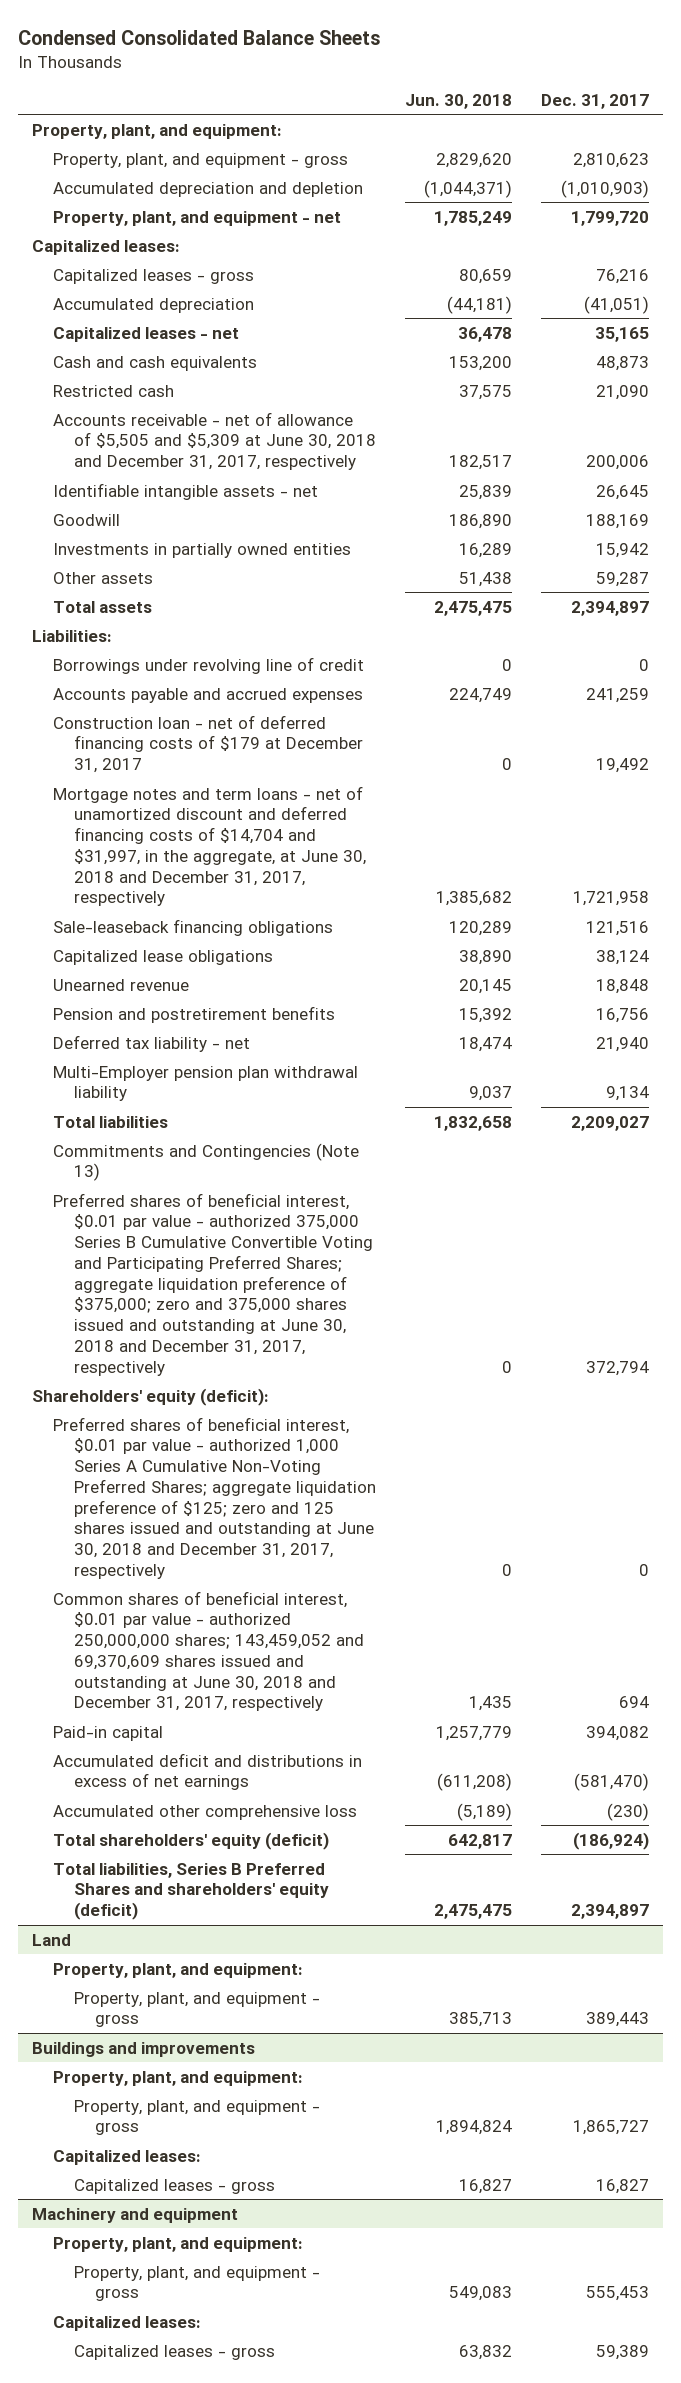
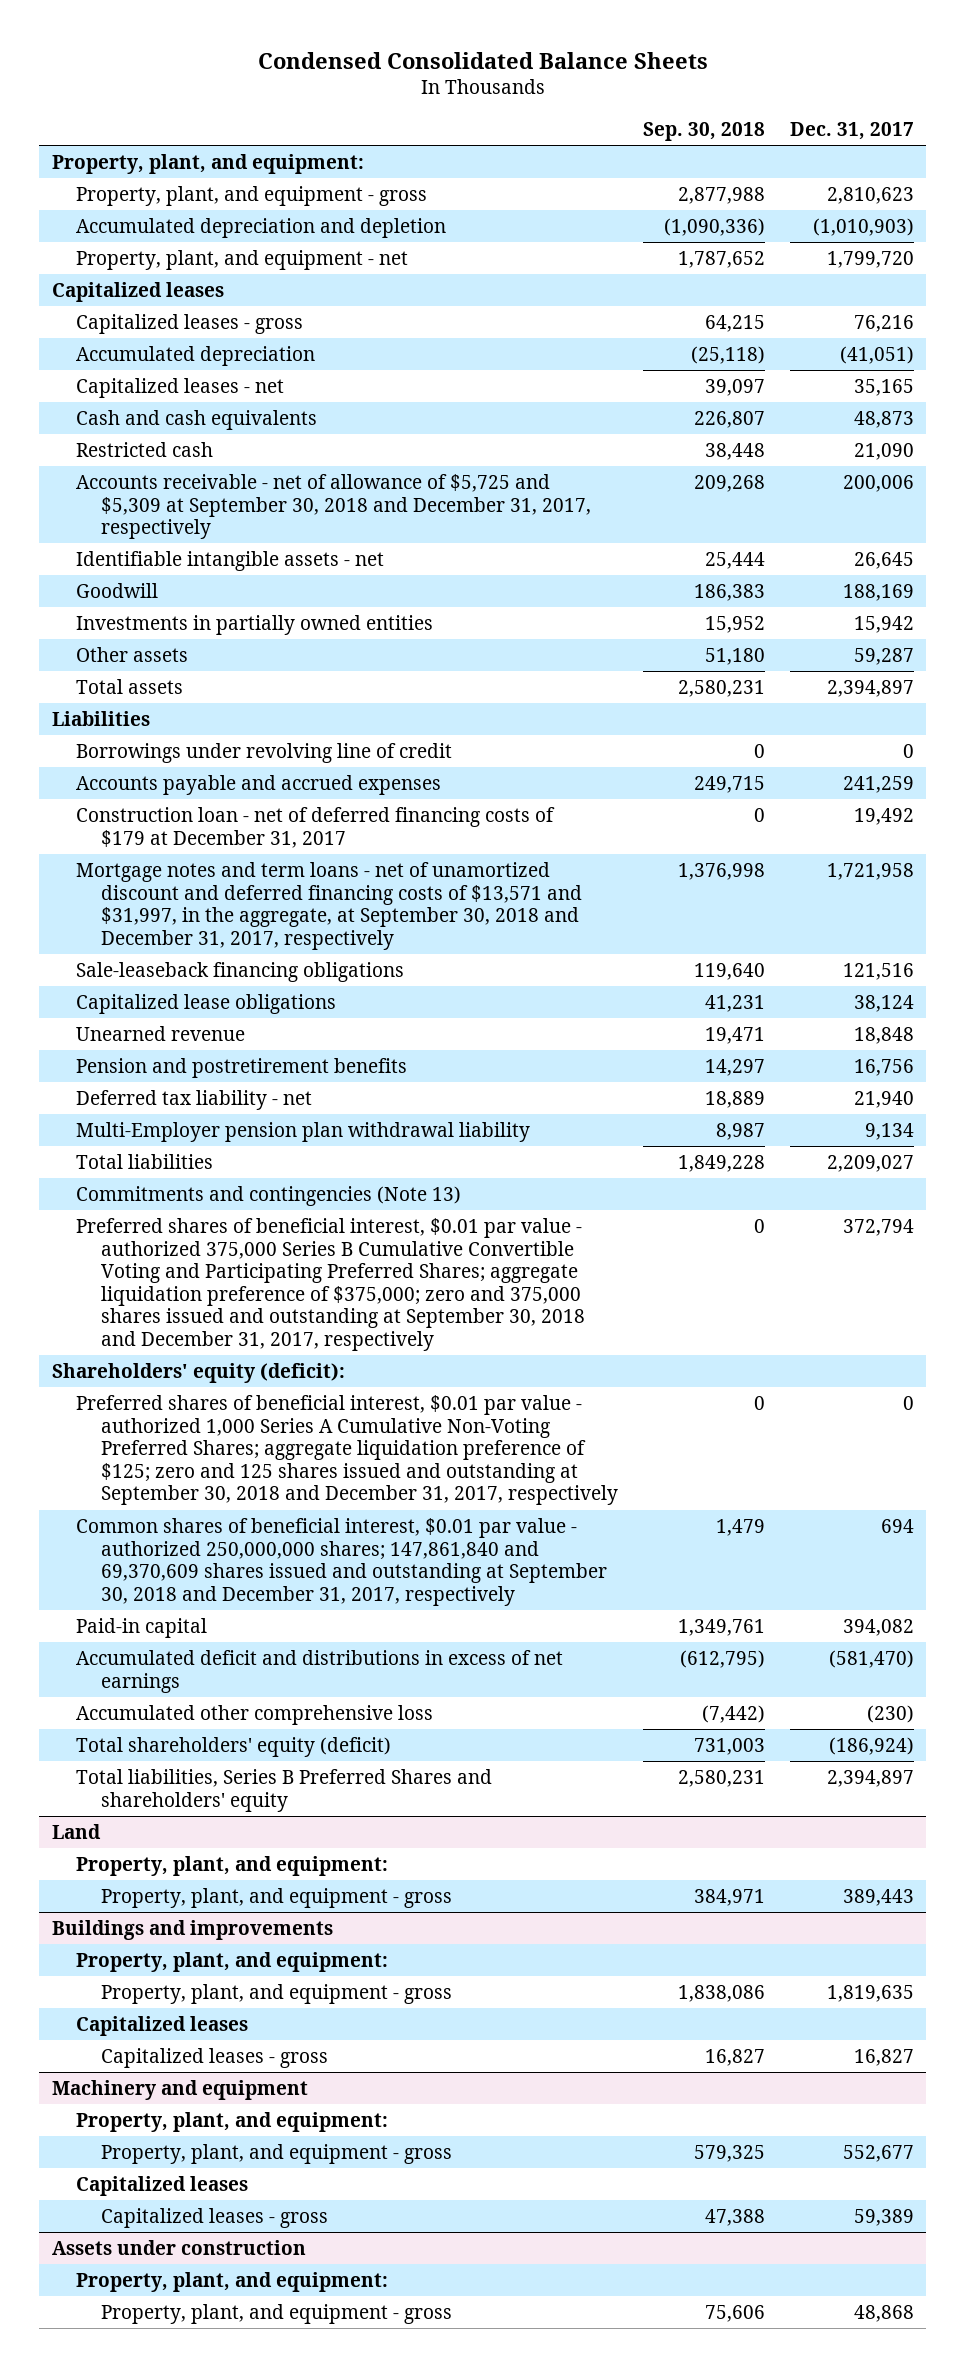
[404,93,512,109] Jun. 30, 2018 -> none
none -> [642,122,765,142] Sep. 30, 2018
[32,239,181,255] Capitalized leases: -> [51,281,224,302] Capitalized leases
[53,411,377,471] Accounts receivable - net of allowance of $5,505 and $5,309 at June 30, 2018 and December 31, 2017, respectively -> [76,473,592,540] Accounts receivable - net of allowance of $5,725 and $5,309 at September 30, 2018 and December 31, 2017, respectively
[32,629,113,642] Liabilities: -> [51,710,150,726] Liabilities
[53,785,367,907] Mortgage notes and term loans - net of unamortized discount and deferred financing costs of $14,704 and $31,997, in the aggregate, at June 30, 2018 and December 31, 2017, respectively -> [76,861,583,950] Mortgage notes and term loans - net of unamortized discount and deferred financing costs of $13,571 and $31,997, in the aggregate, at September 30, 2018 and December 31, 2017, respectively
[53,1142,360,1182] Commitments and Contingencies (Note 13) -> [76,1185,462,1206] Commitments and contingencies (Note 13)
[53,1192,374,1376] Preferred shares of beneficial interest, $0.01 par value - authorized 375,000 Series B Cumulative Convertible Voting and Participating Preferred Shares; aggregate liquidation preference of $375,000; zero and 375,000 shares issued and outstanding at June 30, 2018 and December 31, 2017, respectively -> [76,1217,586,1352] Preferred shares of beneficial interest, $0.01 par value - authorized 375,000 Series B Cumulative Convertible Voting and Participating Preferred Shares; aggregate liquidation preference of $375,000; zero and 375,000 shares issued and outstanding at September 30, 2018 and December 31, 2017, respectively
[53,1416,377,1579] Preferred shares of beneficial interest, $0.01 par value - authorized 1,000 Series A Cumulative Non-Voting Preferred Shares; aggregate liquidation preference of $125; zero and 125 shares issued and outstanding at June 30, 2018 and December 31, 2017, respectively -> [76,1394,619,1506] Preferred shares of beneficial interest, $0.01 par value - authorized 1,000 Series A Cumulative Non-Voting Preferred Shares; aggregate liquidation preference of $125; zero and 125 shares issued and outstanding at September 30, 2018 and December 31, 2017, respectively
[53,1590,365,1712] Common shares of beneficial interest, $0.01 par value - authorized 250,000,000 shares; 143,459,052 and 69,370,609 shares issued and outstanding at June 30, 2018 and December 31, 2017, respectively -> [76,1517,608,1606] Common shares of beneficial interest, $0.01 par value - authorized 250,000,000 shares; 147,861,840 and 69,370,609 shares issued and outstanding at September 30, 2018 and December 31, 2017, respectively
[53,1862,330,1921] Total liabilities, Series B Preferred Shares and shareholders' equity (deficit) -> [76,1768,493,1812] Total liabilities, Series B Preferred Shares and shareholders' equity
[572,2120,649,2136] 1,865,727 -> [826,1984,914,2002] 1,819,635
[53,2149,202,2165] Capitalized leases: -> [76,2015,249,2036] Capitalized leases
[585,2286,649,2302] 555,453 -> [842,2144,914,2162] 552,677
[53,2315,202,2331] Capitalized leases: -> [76,2175,249,2196] Capitalized leases
none -> [51,2239,306,2255] Assets under construction
none -> [76,2271,389,2292] Property, plant, and equipment:
none -> [101,2303,453,2324] Property, plant, and equipment - gross

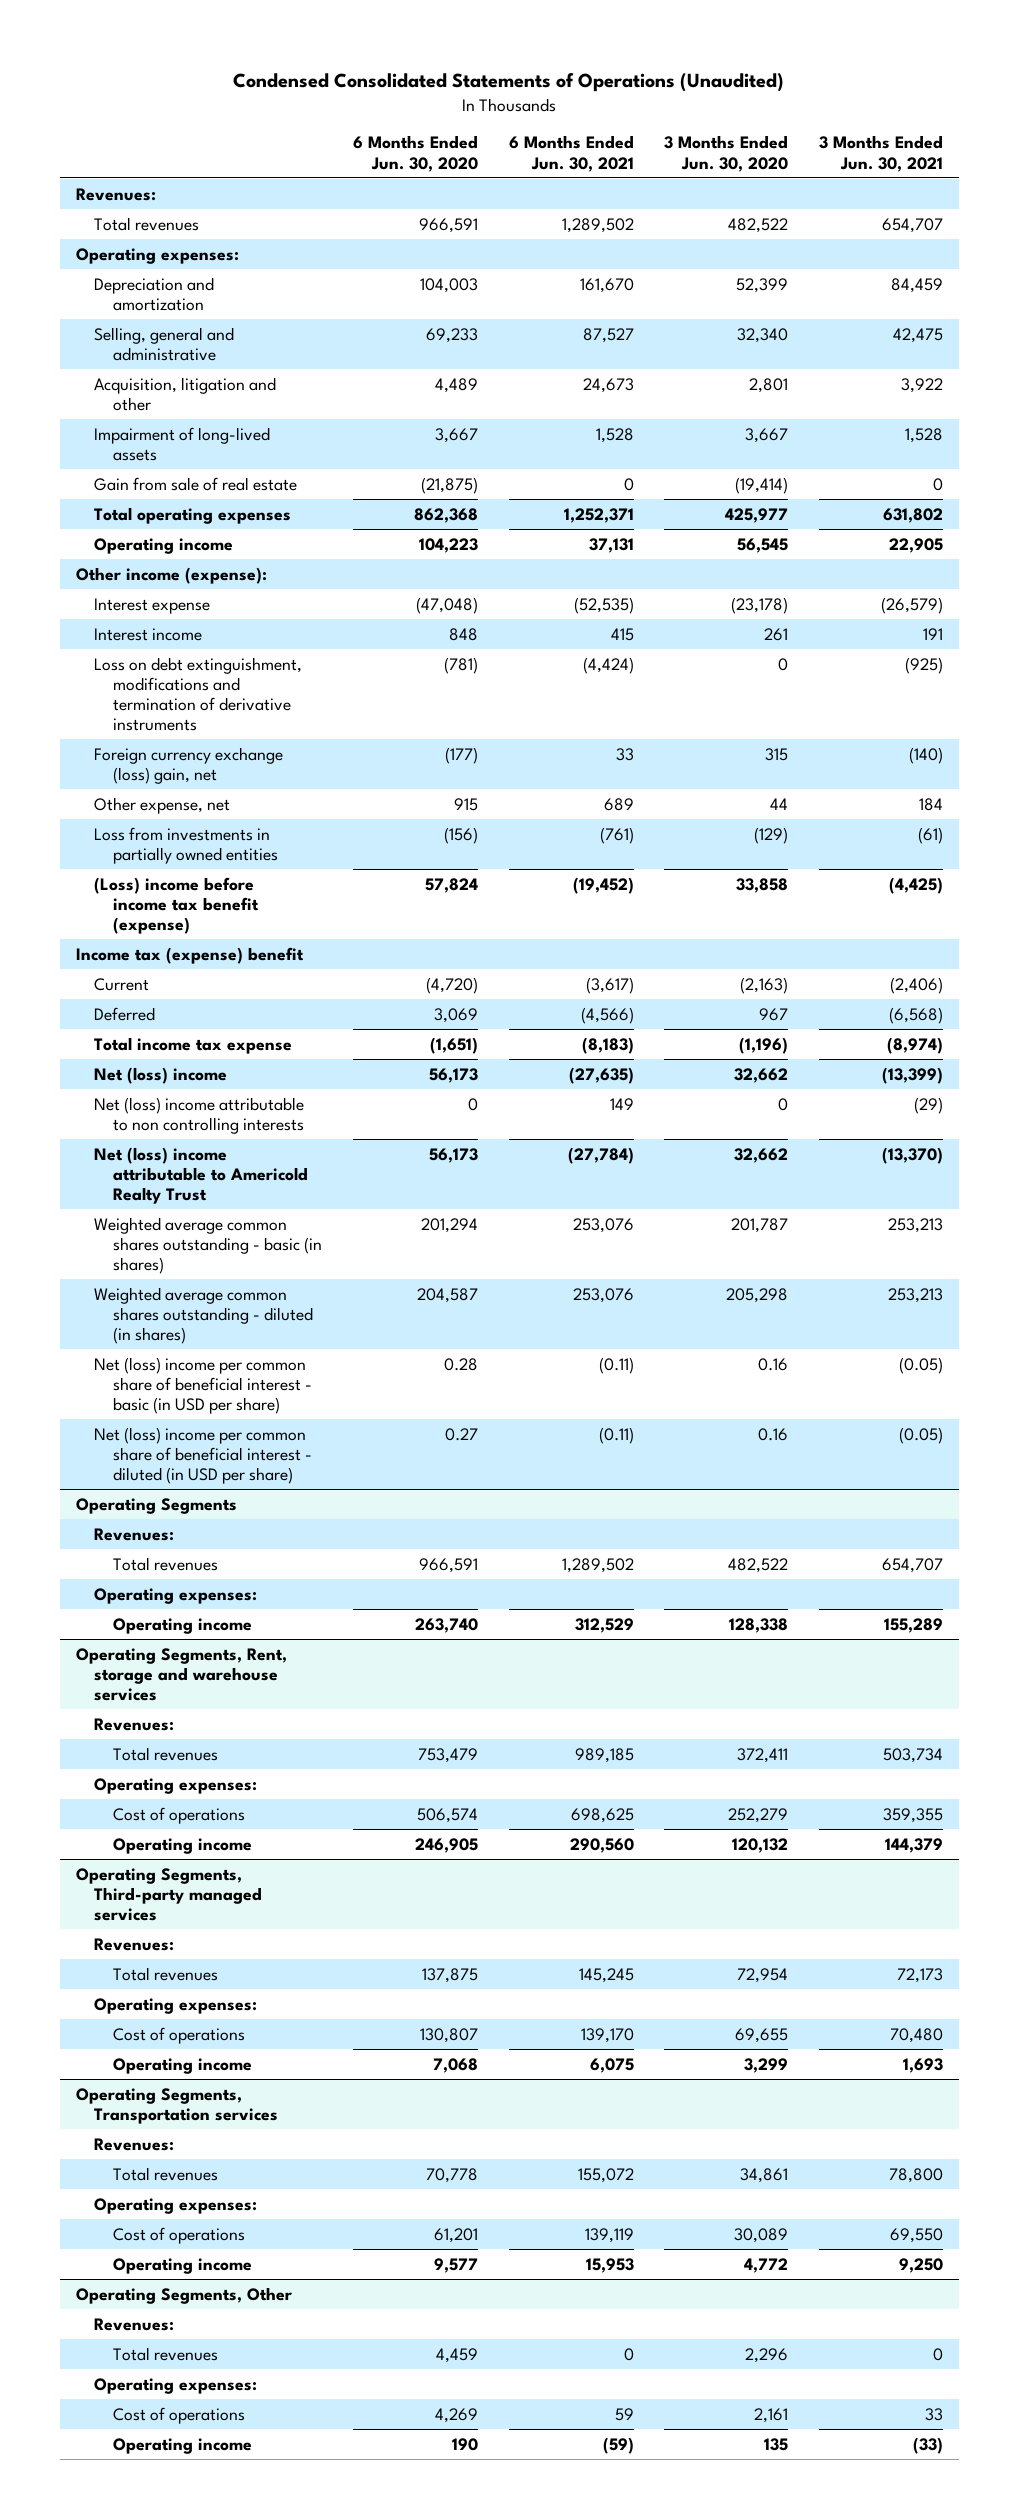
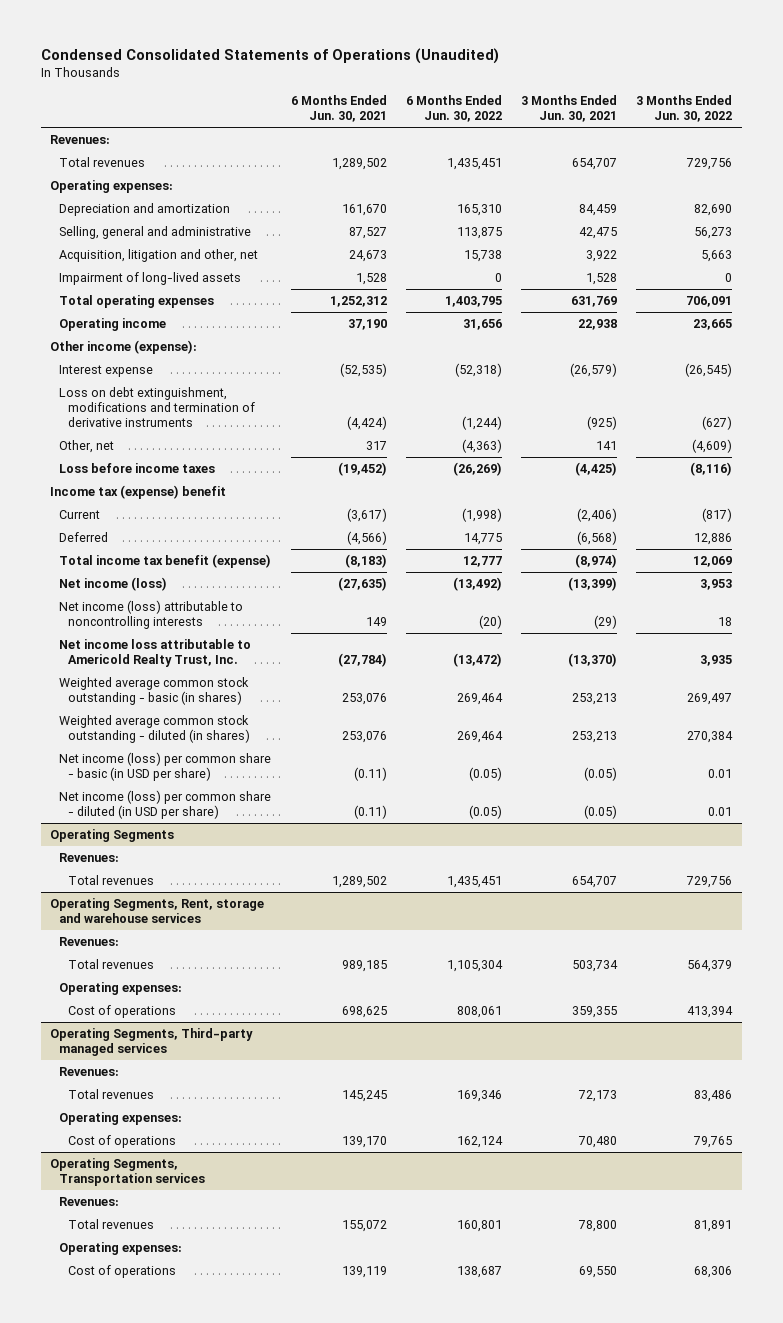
[352,135,478,172] 6 Months Ended Jun. 30, 2020 -> none
[664,135,789,172] 3 Months Ended Jun. 30, 2020 -> none
none -> [405,95,502,123] 6 Months Ended Jun. 30, 2022
none -> [636,95,733,123] 3 Months Ended Jun. 30, 2022
[94,376,277,411] Acquisition, litigation and other -> [59,248,259,262] Acquisition, litigation and other, net
[94,476,298,491] Gain from sale of real estate -> none
[563,507,634,523] 1,252,371 -> [329,295,387,307] 1,252,312
[883,507,944,523] 631,802 -> [571,295,618,307] 631,769
[588,537,634,553] 37,131 -> [347,318,387,330] 37,190
[889,537,944,553] 22,905 -> [578,318,618,330] 22,938
[94,627,203,641] Interest income -> none
[94,746,284,784] Foreign currency exchange (loss) gain, net -> none
[94,826,278,864] Loss from investments in partially owned entities -> none
[94,796,231,814] Other expense, net -> [59,439,115,453] Other, net
[603,797,634,811] 689 -> [365,440,387,450] 317
[919,797,944,811] 184 -> [596,440,618,450] 141
[94,876,259,935] (Loss) income before income tax benefit (expense) -> [59,462,216,473] Loss before income taxes
[94,1036,293,1054] Total income tax expense -> [59,553,272,568] Total income tax benefit (expense)
[94,1066,228,1084] Net (loss) income -> [59,576,168,591] Net income (loss)
[94,1096,305,1134] Net (loss) income attributable to non controlling interests -> [59,599,244,629] Net income (loss) attributable to noncontrolling interests
[94,1146,308,1205] Net (loss) income attributable to Americold Realty Trust -> [59,638,252,667] Net income loss attributable to Americold Realty Trust, Inc.
[94,1216,322,1275] Weighted average common shares outstanding - basic (in shares) -> [59,676,250,705] Weighted average common stock outstanding - basic (in shares)
[94,1286,313,1345] Weighted average common shares outstanding - diluted (in shares) -> [59,714,251,743] Weighted average common stock outstanding - diluted (in shares)
[94,1356,312,1415] Net (loss) income per common share of beneficial interest - basic (in USD per share) -> [59,751,272,781] Net income (loss) per common share - basic (in USD per share)
[94,1426,312,1485] Net (loss) income per common share of beneficial interest - diluted (in USD per share) -> [59,789,272,819] Net income (loss) per common share - diluted (in USD per share)
[94,1587,258,1604] Operating expenses: -> none
[112,1617,252,1634] Operating income -> none
[112,1837,252,1854] Operating income -> none
[112,2057,252,2074] Operating income -> none
[112,2257,252,2274] Operating income -> none
[75,2286,292,2304] Operating Segments, Other -> none
[94,2317,175,2331] Revenues: -> none
[112,2346,218,2361] Total revenues -> none
[94,2377,258,2394] Operating expenses: -> none
[112,2406,245,2424] Cost of operations -> none
[112,2437,252,2454] Operating income -> none

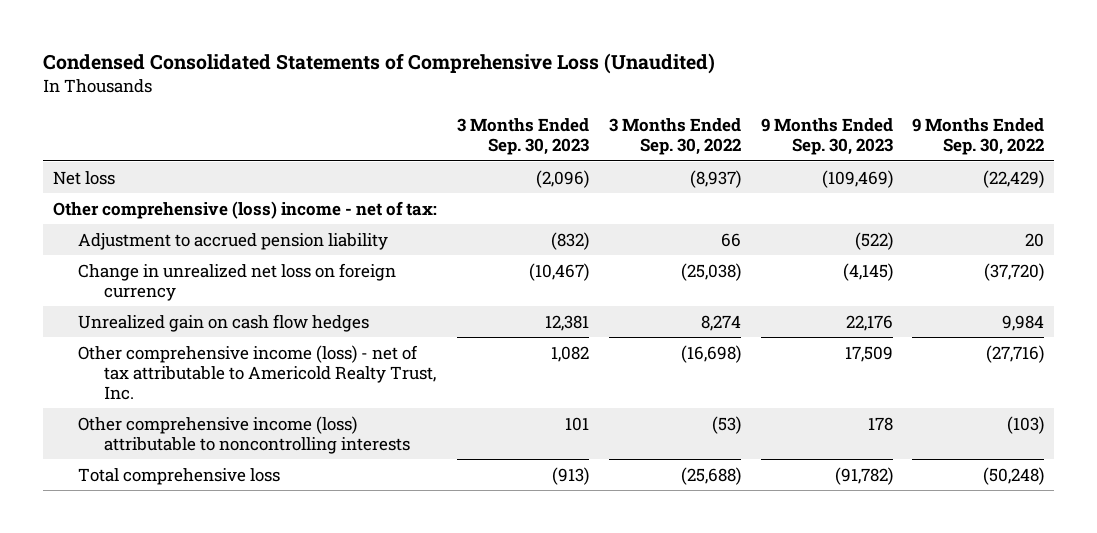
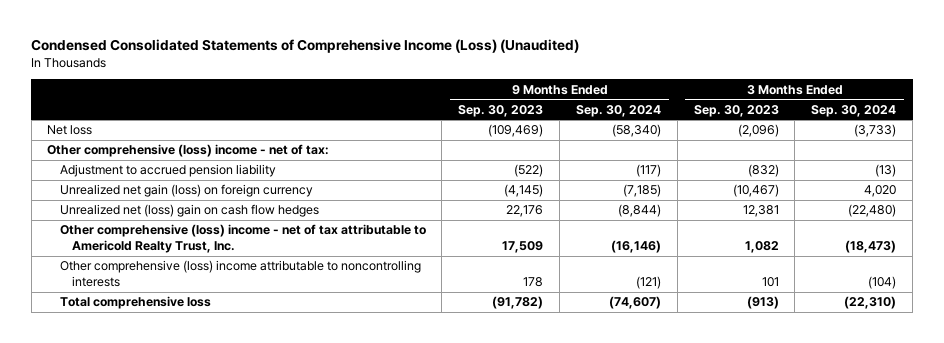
[43,53,716,75] Condensed Consolidated Statements of Comprehensive Loss (Unaudited) -> [31,39,580,54] Condensed Consolidated Statements of Comprehensive Income (Loss) (Unaudited)
[608,118,741,156] 3 Months Ended Sep. 30, 2022 -> none
[912,118,1045,156] 9 Months Ended Sep. 30, 2022 -> none
none -> [575,104,661,117] Sep. 30, 2024
none -> [811,104,897,117] Sep. 30, 2024
[78,262,397,301] Change in unrealized net loss on foreign currency -> [59,184,313,198] Unrealized net gain (loss) on foreign currency
[78,313,370,332] Unrealized gain on cash flow hedges -> [59,204,319,218] Unrealized net (loss) gain on cash flow hedges
[78,344,436,400] Other comprehensive income (loss) - net of tax attributable to Americold Realty Trust, Inc. -> [59,224,426,254] Other comprehensive (loss) income - net of tax attributable to Americold Realty Trust, Inc.
[78,415,410,454] Other comprehensive income (loss) attributable to noncontrolling interests -> [59,260,421,288] Other comprehensive (loss) income attributable to noncontrolling interests

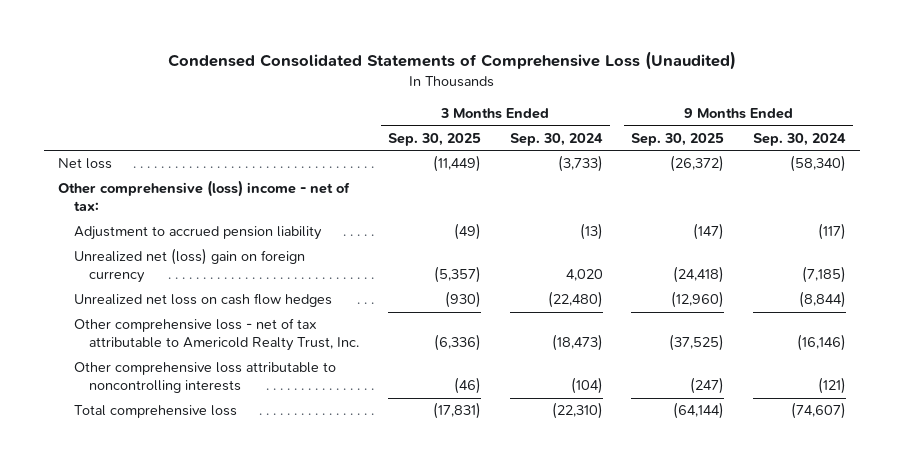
[31,39,580,54] Condensed Consolidated Statements of Comprehensive Income (Loss) (Unaudited) -> [167,51,736,71] Condensed Consolidated Statements of Comprehensive Loss (Unaudited)
[458,104,544,117] Sep. 30, 2023 -> none
[693,104,779,117] Sep. 30, 2023 -> none
none -> [388,132,482,146] Sep. 30, 2025
none -> [631,132,725,146] Sep. 30, 2025
[59,184,313,198] Unrealized net gain (loss) on foreign currency -> [73,248,305,283] Unrealized net (loss) gain on foreign currency
[59,204,319,218] Unrealized net (loss) gain on cash flow hedges -> [73,293,332,308] Unrealized net loss on cash flow hedges
[59,224,426,254] Other comprehensive (loss) income - net of tax attributable to Americold Realty Trust, Inc. -> [73,318,360,351] Other comprehensive loss - net of tax attributable to Americold Realty Trust, Inc.
[59,260,421,288] Other comprehensive (loss) income attributable to noncontrolling interests -> [73,362,336,393] Other comprehensive loss attributable to noncontrolling interests

